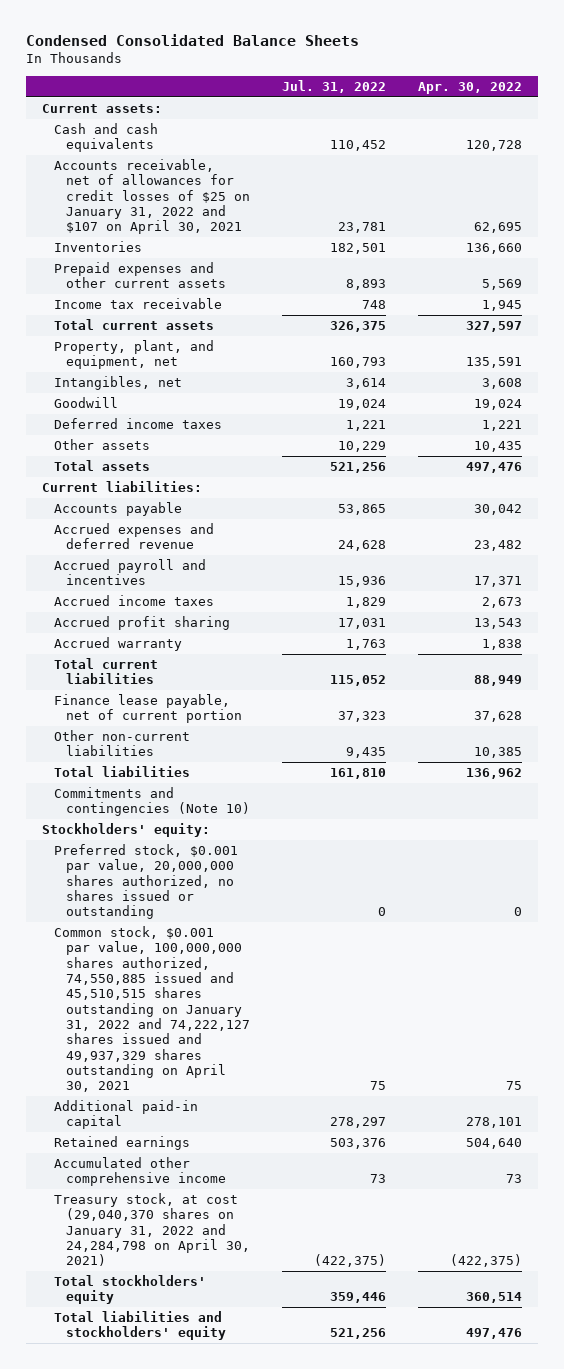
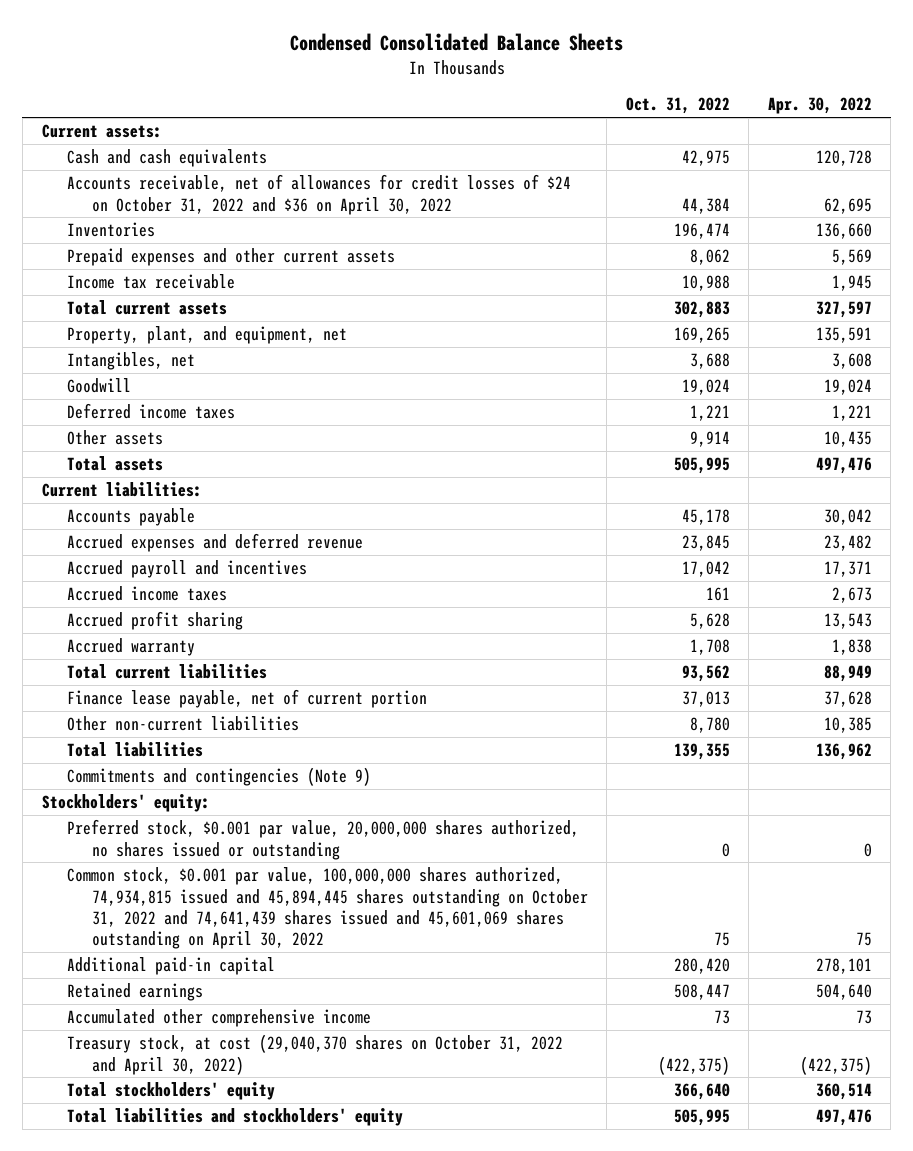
[281,79,386,93] Jul. 31, 2022 -> none
none -> [625,97,730,115] Oct. 31, 2022
[53,159,250,235] Accounts receivable, net of allowances for credit losses of $25 on January 31, 2022 and $107 on April 30, 2021 -> [66,174,571,215] Accounts receivable, net of allowances for credit losses of $24 on October 31, 2022 and $36 on April 30, 2022
[53,787,250,817] Commitments and contingencies (Note 10) -> [66,767,371,787] Commitments and contingencies (Note 9)
[53,926,250,1093] Common stock, $0.001 par value, 100,000,000 shares authorized, 74,550,885 issued and 45,510,515 shares outstanding on January 31, 2022 and 74,222,127 shares issued and 49,937,329 shares outstanding on April 30, 2021 -> [66,867,588,950] Common stock, $0.001 par value, 100,000,000 shares authorized, 74,934,815 issued and 45,894,445 shares outstanding on October 31, 2022 and 74,641,439 shares issued and 45,601,069 shares outstanding on April 30, 2022
[53,1193,250,1267] Treasury stock, at cost (29,040,370 shares on January 31, 2022 and 24,284,798 on April 30, 2021) -> [66,1034,563,1075] Treasury stock, at cost (29,040,370 shares on October 31, 2022 and April 30, 2022)

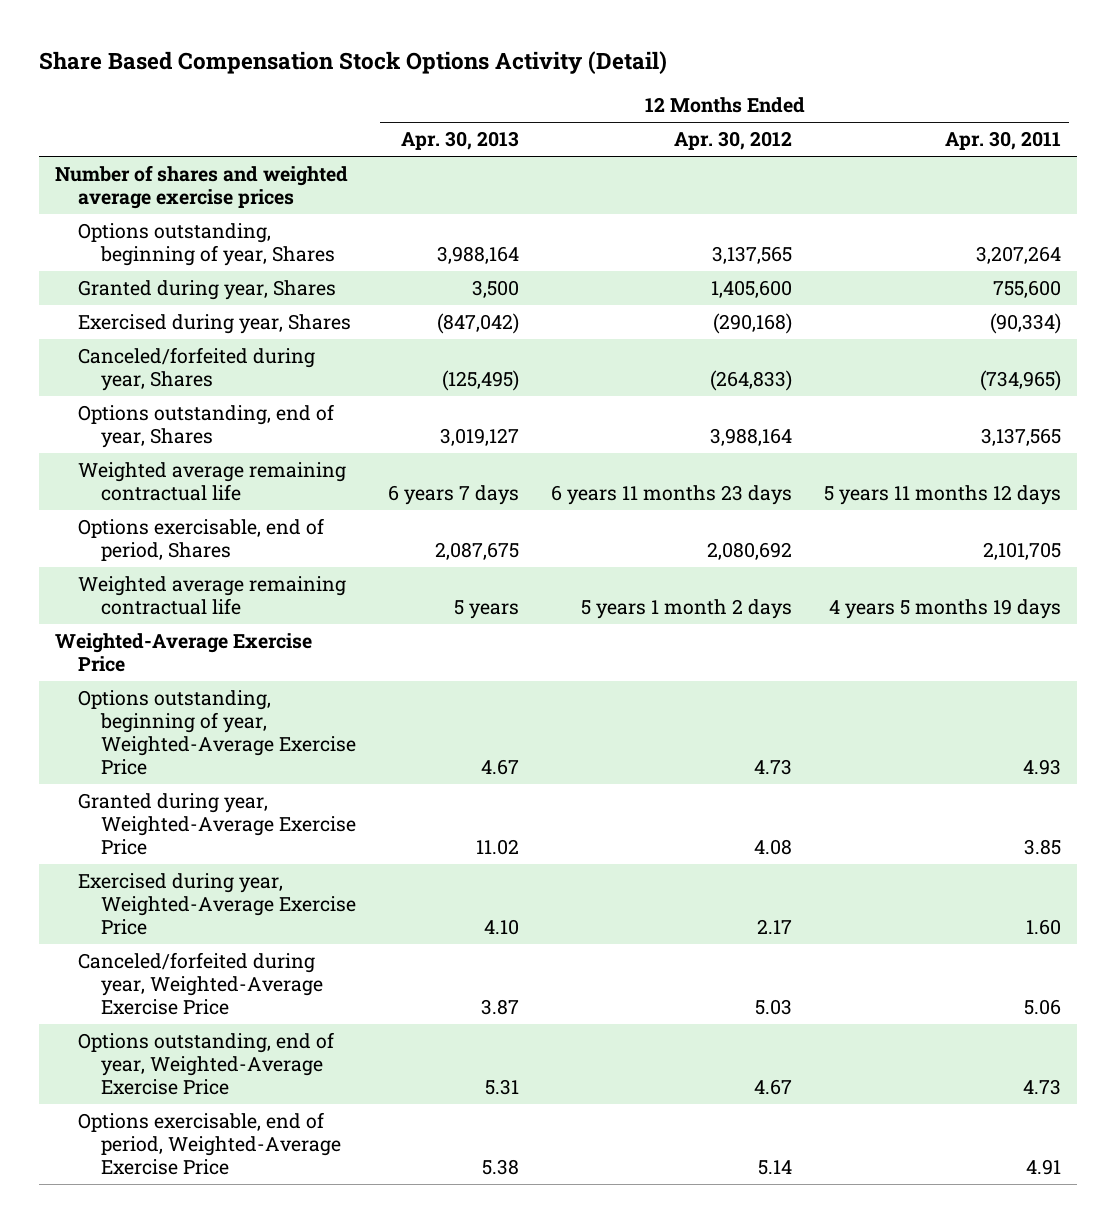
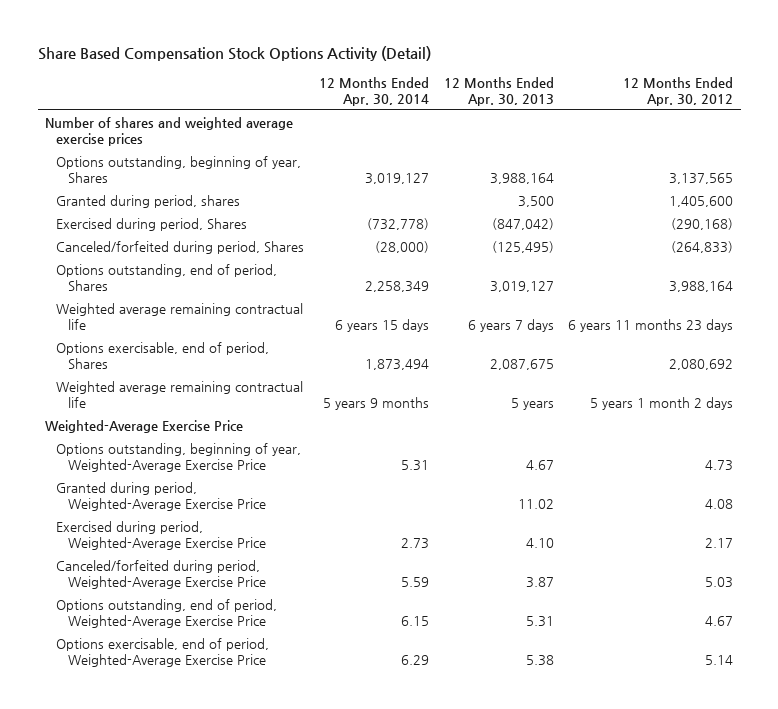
[945,131,1062,151] Apr. 30, 2011 -> none
none -> [318,76,429,107] 12 Months Ended Apr. 30, 2014
[78,279,337,300] Granted during year, Shares -> [56,194,241,208] Granted during period, shares
[78,313,352,334] Exercised during year, Shares -> [56,217,248,231] Exercised during period, Shares
[78,346,316,392] Canceled/forfeited during year, Shares -> [56,240,305,254] Canceled/forfeited during period, Shares
[78,403,335,449] Options outstanding, end of year, Shares -> [56,263,278,291] Options outstanding, end of period, Shares
[78,792,357,856] Granted during year, Weighted-Average Exercise Price -> [56,481,266,511] Granted during period, Weighted-Average Exercise Price
[78,872,357,936] Exercised during year, Weighted-Average Exercise Price -> [56,520,266,550] Exercised during period, Weighted-Average Exercise Price
[78,951,324,1016] Canceled/forfeited during year, Weighted-Average Exercise Price -> [56,559,266,589] Canceled/forfeited during period, Weighted-Average Exercise Price
[78,1031,335,1096] Options outstanding, end of year, Weighted-Average Exercise Price -> [56,598,278,628] Options outstanding, end of period, Weighted-Average Exercise Price

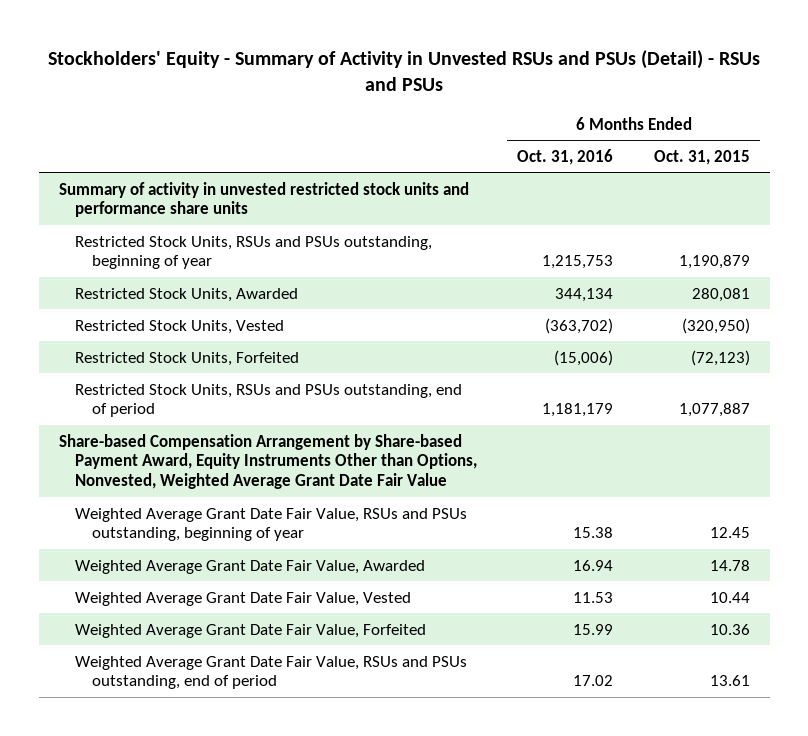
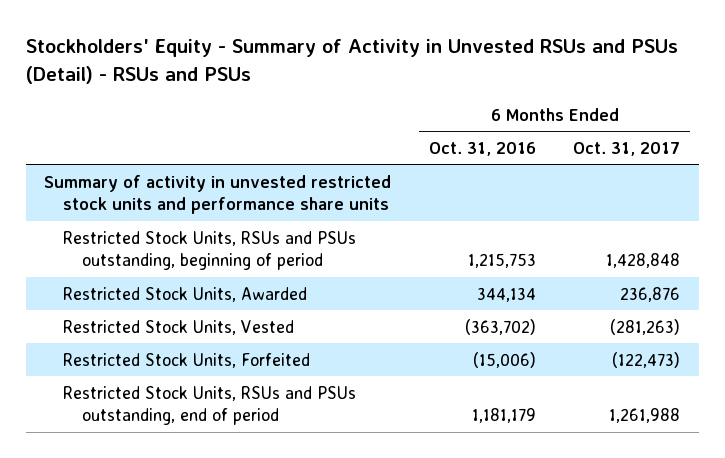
[653,149,750,165] Oct. 31, 2015 -> none
none -> [573,141,681,156] Oct. 31, 2017
[75,235,433,270] Restricted Stock Units, RSUs and PSUs outstanding, beginning of year -> [63,230,357,271] Restricted Stock Units, RSUs and PSUs outstanding, beginning of period
[58,433,478,490] Share-based Compensation Arrangement by Share-based Payment Award, Equity Instruments Other than Options, Nonvested, Weighted Average Grant Date Fair Value -> none
[75,507,468,542] Weighted Average Grant Date Fair Value, RSUs and PSUs outstanding, beginning of year -> none
[75,559,426,574] Weighted Average Grant Date Fair Value, Awarded -> none
[75,591,412,606] Weighted Average Grant Date Fair Value, Vested -> none
[75,623,427,638] Weighted Average Grant Date Fair Value, Forfeited -> none
[75,655,468,690] Weighted Average Grant Date Fair Value, RSUs and PSUs outstanding, end of period -> none

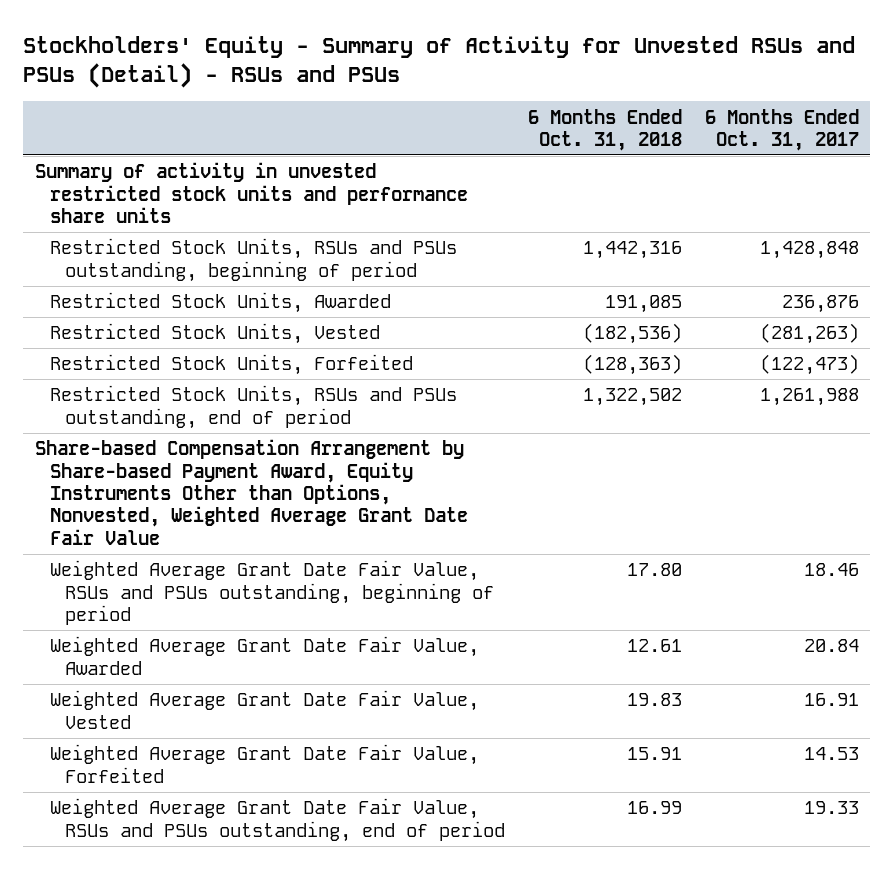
[25,39,678,84] Stockholders' Equity - Summary of Activity in Unvested RSUs and PSUs (Detail) - RSUs and PSUs -> [23,35,856,89] Stockholders' Equity - Summary of Activity for Unvested RSUs and PSUs (Detail) - RSUs and PSUs
[428,141,536,156] Oct. 31, 2016 -> none
none -> [527,108,682,151] 6 Months Ended Oct. 31, 2018
none -> [34,439,468,545] Share-based Compensation Arrangement by Share-based Payment Award, Equity Instruments Other than Options, Nonvested, Weighted Average Grant Date Fair Value
none -> [49,560,494,625] Weighted Average Grant Date Fair Value, RSUs and PSUs outstanding, beginning of period
none -> [49,636,479,675] Weighted Average Grant Date Fair Value, Awarded
none -> [49,690,479,729] Weighted Average Grant Date Fair Value, Vested
none -> [49,744,479,783] Weighted Average Grant Date Fair Value, Forfeited
none -> [49,798,505,842] Weighted Average Grant Date Fair Value, RSUs and PSUs outstanding, end of period

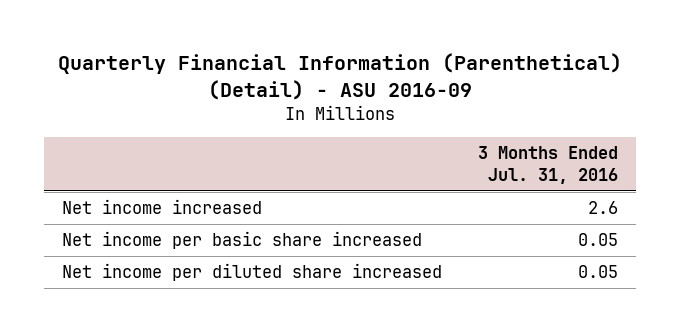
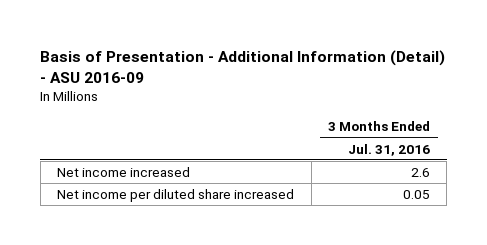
[58,53,623,100] Quarterly Financial Information (Parenthetical) (Detail) - ASU 2016-09 -> [40,49,446,83] Basis of Presentation - Additional Information (Detail) - ASU 2016-09
[61,231,422,250] Net income per basic share increased -> none

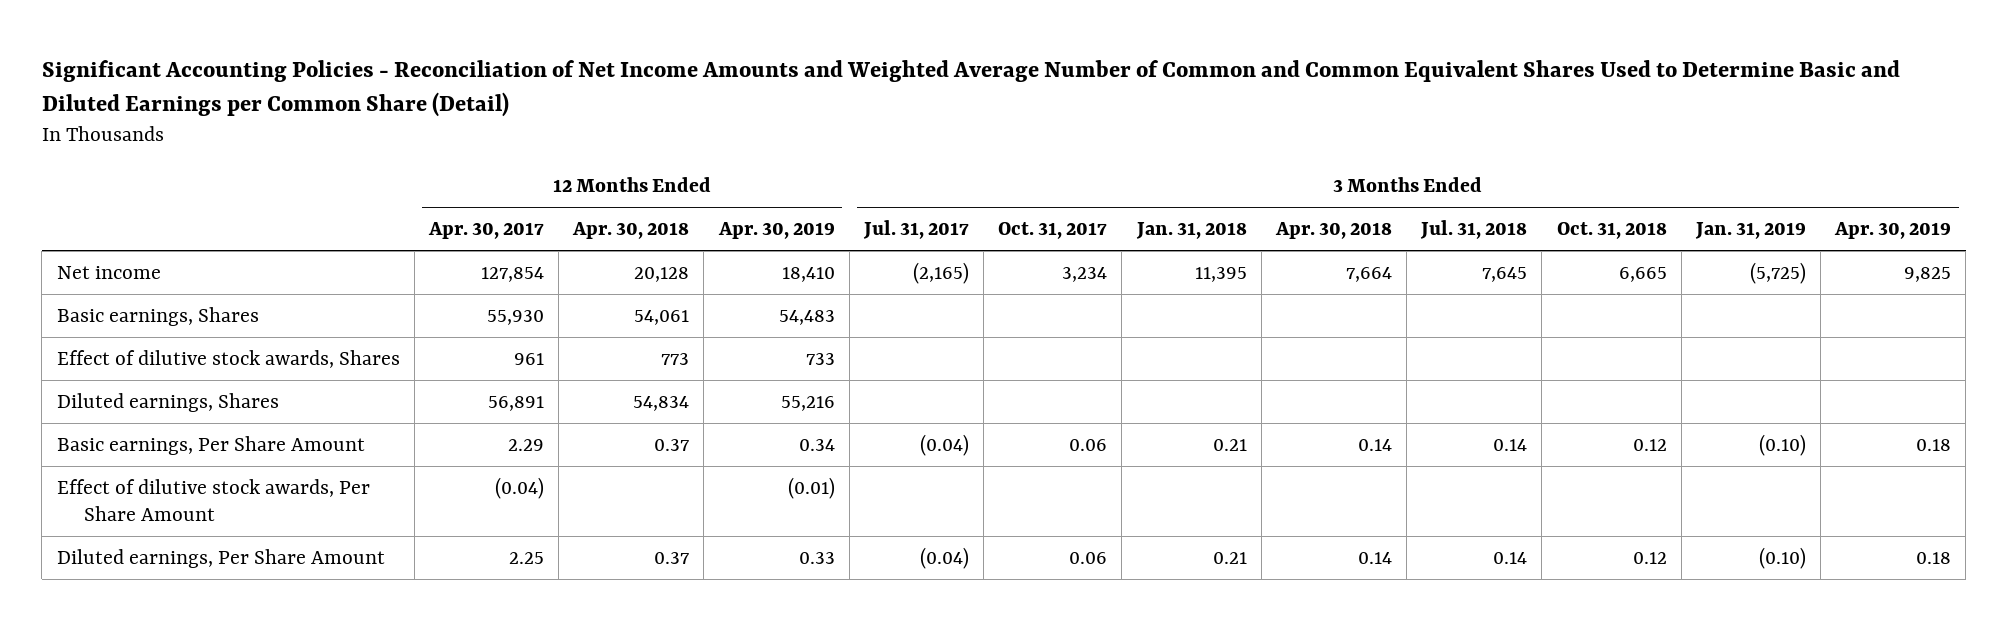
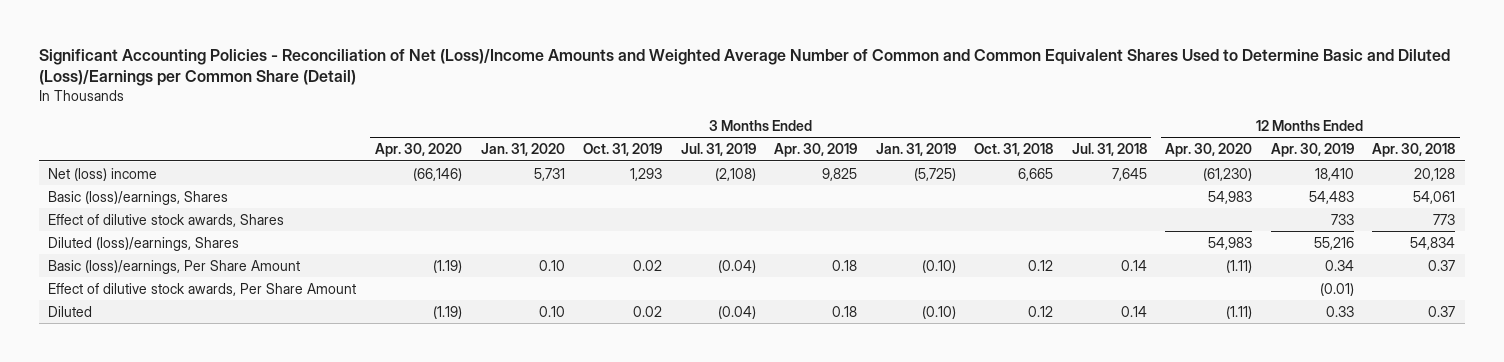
[41,59,1900,118] Significant Accounting Policies - Reconciliation of Net Income Amounts and Weighted Average Number of Common and Common Equivalent Shares Used to Determine Basic and Diluted Earnings per Common Share (Detail) -> [39,48,1451,87] Significant Accounting Policies - Reconciliation of Net (Loss)/Income Amounts and Weighted Average Number of Common and Common Equivalent Shares Used to Determine Basic and Diluted (Loss)/Earnings per Common Share (Detail)
[427,222,544,240] Apr. 30, 2017 -> none
[862,220,969,240] Jul. 31, 2017 -> none
[998,222,1108,240] Oct. 31, 2017 -> none
[1135,222,1247,240] Jan. 31, 2018 -> none
[1274,222,1392,240] Apr. 30, 2018 -> none
none -> [375,143,463,158] Apr. 30, 2020
none -> [480,143,565,157] Jan. 31, 2020
none -> [583,143,663,157] Oct. 31, 2019
none -> [680,143,756,157] Jul. 31, 2019
none -> [1165,143,1253,158] Apr. 30, 2020
[56,266,161,280] Net income -> [48,167,158,181] Net (loss) income
[56,307,259,327] Basic earnings, Shares -> [48,190,229,205] Basic (loss)/earnings, Shares
[56,393,279,413] Diluted earnings, Shares -> [48,236,240,251] Diluted (loss)/earnings, Shares
[56,436,365,456] Basic earnings, Per Share Amount -> [48,259,301,274] Basic (loss)/earnings, Per Share Amount
[56,549,385,569] Diluted earnings, Per Share Amount -> [48,305,93,317] Diluted

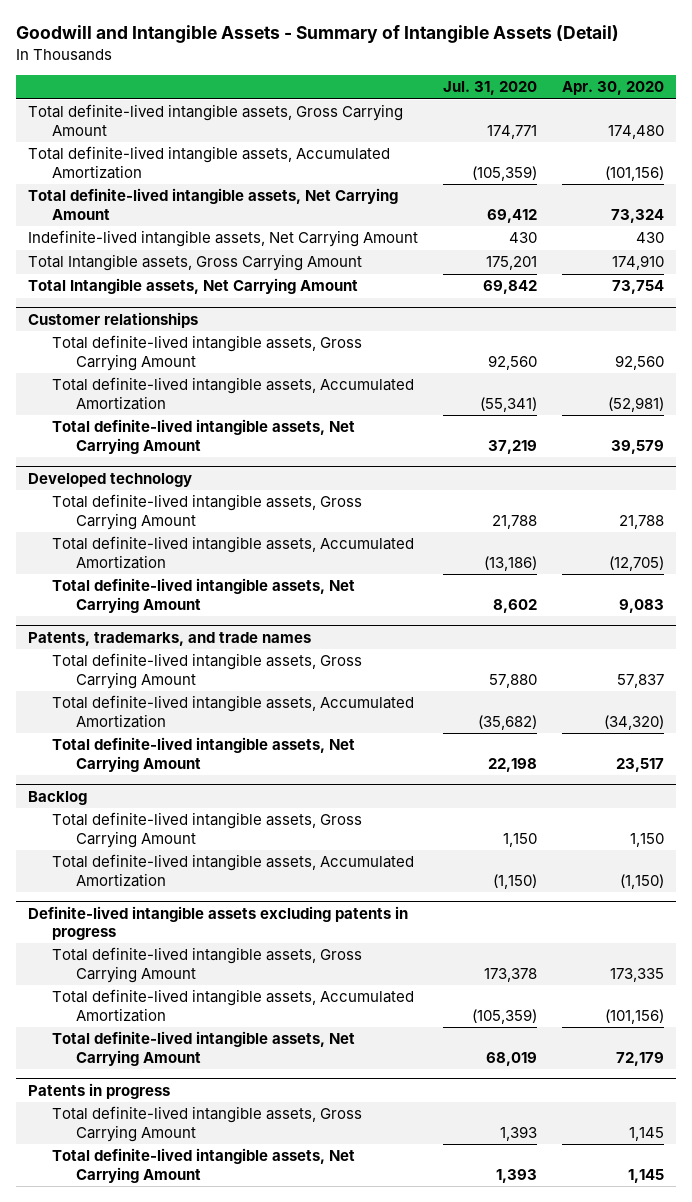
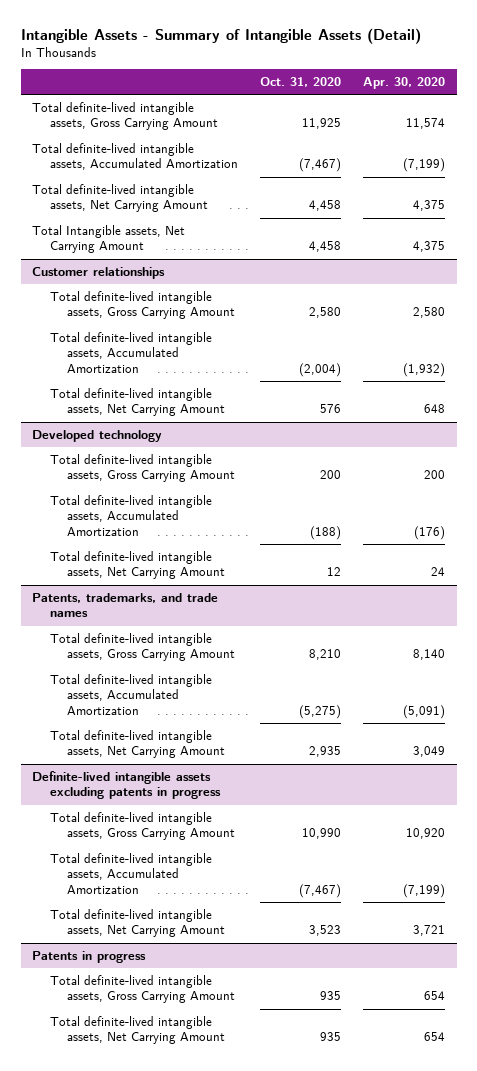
[15,25,619,44] Goodwill and Intangible Assets - Summary of Intangible Assets (Detail) -> [20,27,421,44] Intangible Assets - Summary of Intangible Assets (Detail)
[443,81,538,96] Jul. 31, 2020 -> none
none -> [260,76,342,87] Oct. 31, 2020
[28,230,419,248] Indefinite-lived intangible assets, Net Carrying Amount -> none
[28,254,363,272] Total Intangible assets, Gross Carrying Amount -> none
[607,124,664,139] 174,480 -> [406,118,446,130] 11,574
[604,165,664,181] (101,156) -> [403,158,446,173] (7,199)
[610,208,664,223] 73,324 -> [413,200,446,212] 4,375
[611,280,664,295] 73,754 -> [413,241,446,253] 4,375
[614,354,664,370] 92,560 -> [413,307,446,319] 2,580
[607,396,664,412] (52,981) -> [403,363,446,378] (1,932)
[610,439,664,454] 39,579 -> [424,404,446,414] 648
[618,514,664,529] 21,788 -> [424,470,446,480] 200
[608,555,664,571] (12,705) -> [414,526,446,541] (176)
[618,598,664,613] 9,083 -> [431,567,446,577] 24
[28,790,88,805] Backlog -> none
[51,812,362,848] Total definite-lived intangible assets, Gross Carrying Amount -> none
[51,854,414,887] Total definite-lived intangible assets, Accumulated Amortization -> none
[616,673,664,688] 57,837 -> [413,649,446,661] 8,140
[603,714,664,730] (34,320) -> [403,705,446,720] (5,091)
[615,757,664,772] 23,517 -> [413,746,446,758] 3,049
[609,967,664,982] 173,335 -> [406,828,446,840] 10,920
[604,1008,664,1024] (101,156) -> [403,884,446,899] (7,199)
[615,1051,664,1066] 72,179 -> [413,925,446,937] 3,721
[628,1126,664,1141] 1,145 -> [424,991,446,1001] 654
[627,1168,664,1183] 1,145 -> [424,1032,446,1042] 654

